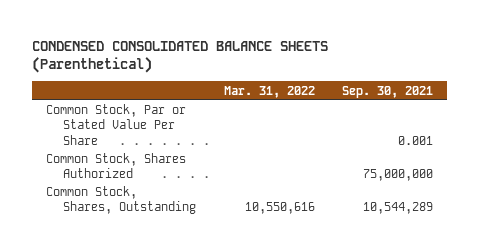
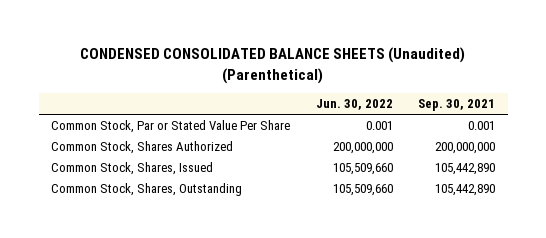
[31,40,328,74] CONDENSED CONSOLIDATED BALANCE SHEETS (Parenthetical) -> [80,47,466,84] CONDENSED CONSOLIDATED BALANCE SHEETS (Unaudited) (Parenthetical)
[223,85,315,98] Mar. 31, 2022 -> none
none -> [315,99,393,111] Jun. 30, 2022
[363,169,434,182] 75,000,000 -> [435,142,496,155] 200,000,000
none -> [51,162,214,176] Common Stock, Shares, Issued
[363,202,434,215] 10,544,289 -> [435,184,496,197] 105,442,890

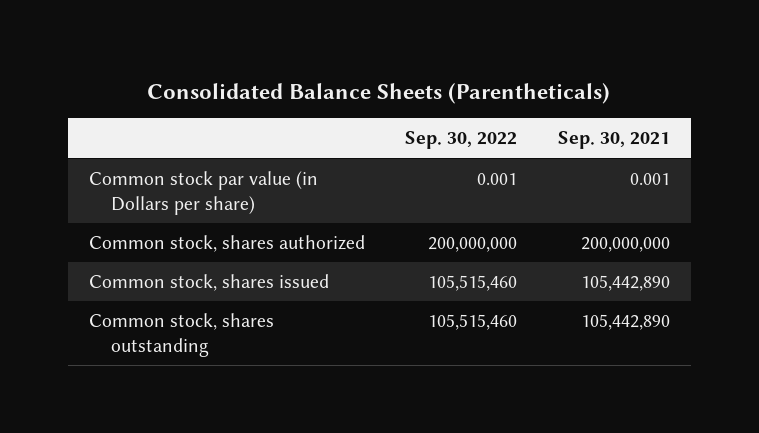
[80,47,466,84] CONDENSED CONSOLIDATED BALANCE SHEETS (Unaudited) (Parenthetical) -> [147,82,611,104] Consolidated Balance Sheets (Parentheticals)
[315,99,393,111] Jun. 30, 2022 -> none
none -> [405,131,518,150] Sep. 30, 2022
[51,120,291,134] Common Stock, Par or Stated Value Per Share -> [88,171,318,216] Common stock par value (in Dollars per share)
[51,141,234,155] Common Stock, Shares Authorized -> [88,235,365,253] Common stock, shares authorized
[51,162,214,176] Common Stock, Shares, Issued -> [88,274,329,292] Common stock, shares issued
[51,183,243,197] Common Stock, Shares, Outstanding -> [88,313,274,358] Common stock, shares outstanding

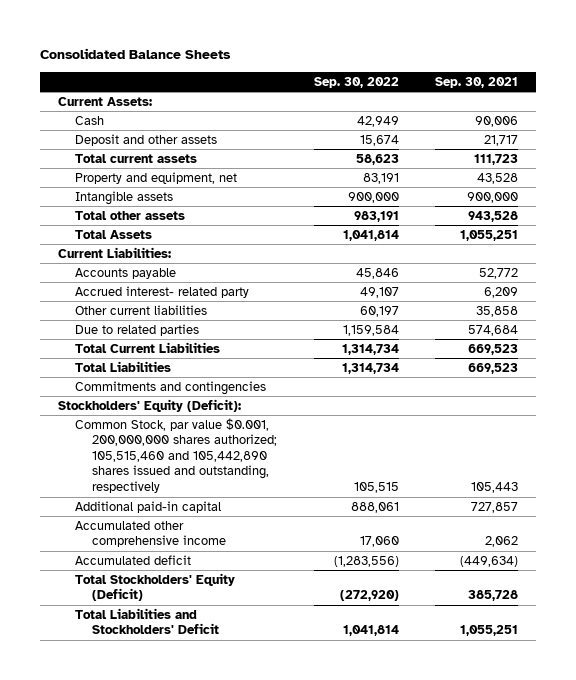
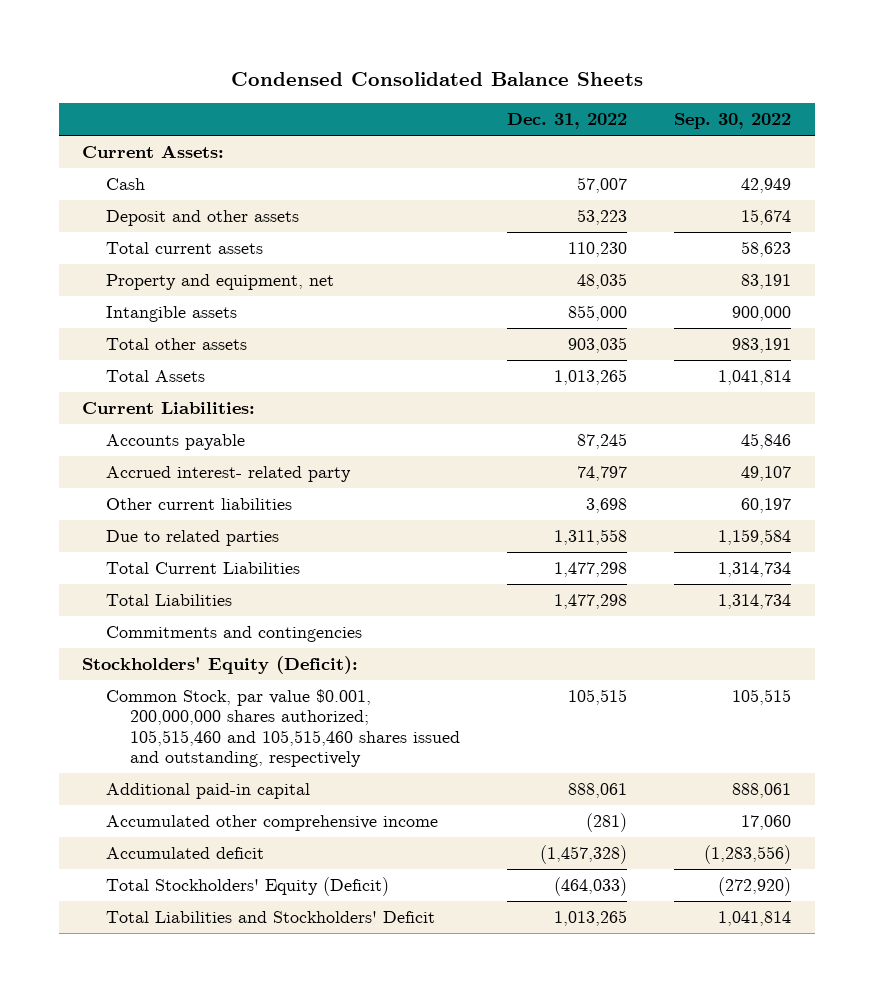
[40,48,232,60] Consolidated Balance Sheets -> [230,71,643,86] Condensed Consolidated Balance Sheets
[434,76,518,88] Sep. 30, 2021 -> none
none -> [507,113,628,130] Dec. 31, 2022
[75,417,278,493] Common Stock, par value $0.001, 200,000,000 shares authorized; 105,515,460 and 105,442,890 shares issued and outstanding, respectively -> [106,688,460,768] Common Stock, par value $0.001, 200,000,000 shares authorized; 105,515,460 and 105,515,460 shares issued and outstanding, respectively

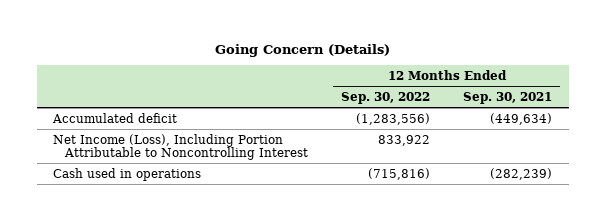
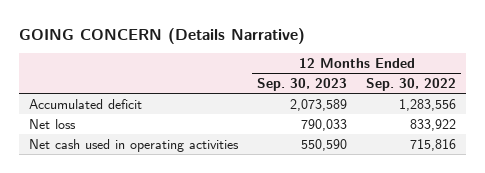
[214,44,390,58] Going Concern (Details) -> [19,28,306,45] GOING CONCERN (Details Narrative)
[463,91,553,104] Sep. 30, 2021 -> none
none -> [257,77,348,91] Sep. 30, 2023
[355,112,430,125] (1,283,556) -> [399,98,457,111] 1,283,556
[53,133,308,160] Net Income (Loss), Including Portion Attributable to Noncontrolling Interest -> [29,118,77,129] Net loss
[53,167,202,181] Cash used in operations -> [29,138,240,152] Net cash used in operating activities
[367,167,430,180] (715,816) -> [410,138,457,151] 715,816

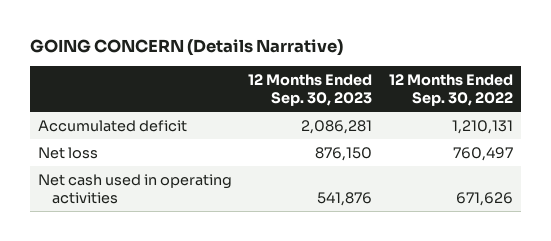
[290,98,348,111] 2,073,589 -> [301,119,373,134] 2,086,281
[399,98,457,111] 1,283,556 -> [451,119,513,134] 1,210,131
[301,118,348,131] 790,033 -> [315,146,373,161] 876,150
[410,118,457,131] 833,922 -> [452,146,513,161] 760,497
[301,138,348,151] 550,590 -> [317,191,373,206] 541,876
[410,138,457,151] 715,816 -> [455,191,513,206] 671,626

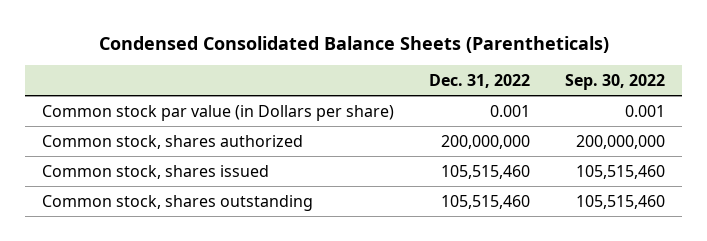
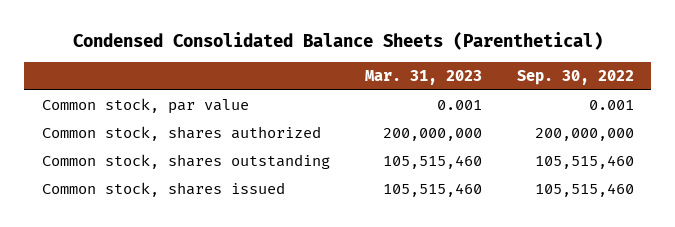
[98,35,609,53] Condensed Consolidated Balance Sheets (Parentheticals) -> [72,32,603,51] Condensed Consolidated Balance Sheets (Parenthetical)
[429,74,531,89] Dec. 31, 2022 -> none
none -> [364,70,482,86] Mar. 31, 2023
[42,104,395,121] Common stock par value (in Dollars per share) -> [41,98,249,115] Common stock, par value
[42,164,270,179] Common stock, shares issued -> [41,182,285,198] Common stock, shares issued

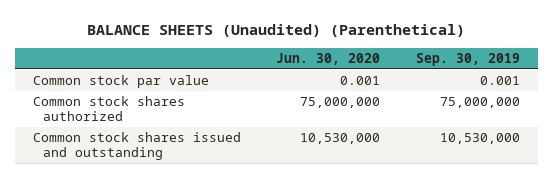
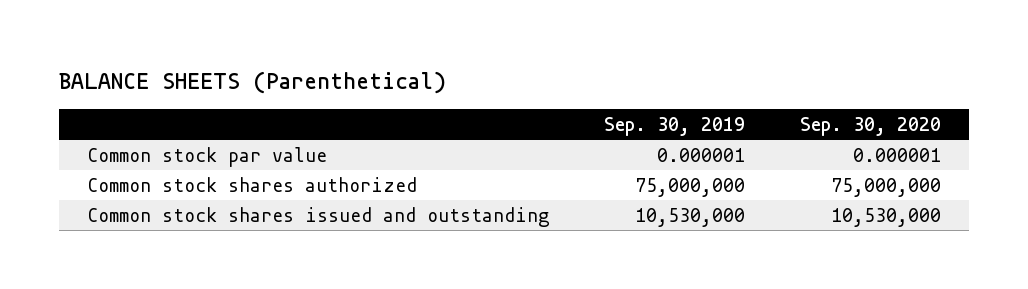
[87,24,466,38] BALANCE SHEETS (Unaudited) (Parenthetical) -> [59,71,447,95] BALANCE SHEETS (Parenthetical)
[276,53,381,66] Jun. 30, 2020 -> none
none -> [800,116,942,136] Sep. 30, 2020
[480,76,521,86] 0.001 -> [657,147,746,162] 0.000001

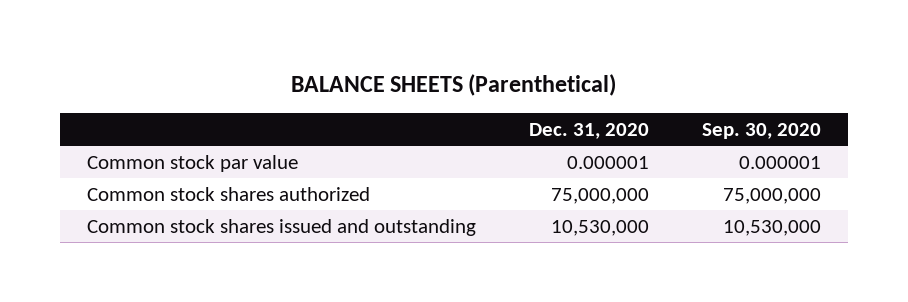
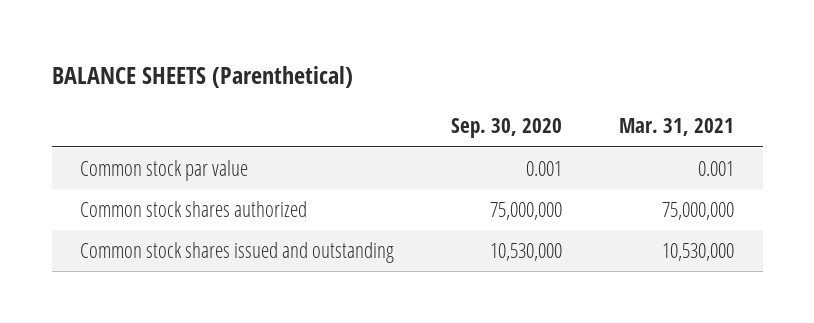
[528,123,649,140] Dec. 31, 2020 -> none
none -> [619,118,735,137] Mar. 31, 2021
[739,155,822,169] 0.000001 -> [526,161,563,177] 0.001

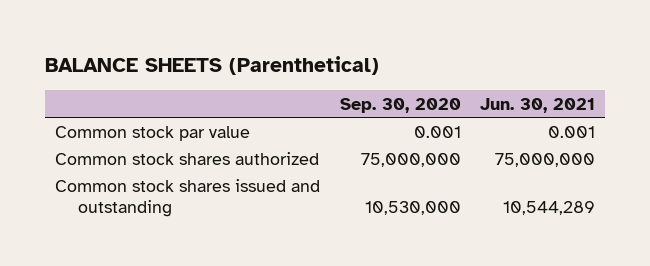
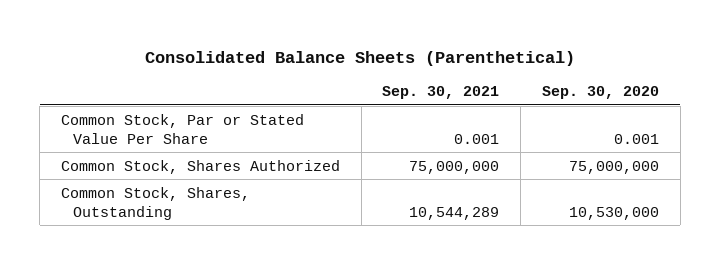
[44,56,379,76] BALANCE SHEETS (Parenthetical) -> [144,50,575,66] Consolidated Balance Sheets (Parenthetical)
[480,97,596,113] Jun. 30, 2021 -> none
none -> [382,86,500,100] Sep. 30, 2021
[54,125,250,141] Common stock par value -> [60,113,304,144] Common Stock, Par or Stated Value Per Share
[54,151,319,165] Common stock shares authorized -> [60,159,340,174] Common Stock, Shares Authorized
[54,178,320,218] Common stock shares issued and outstanding -> [60,186,250,220] Common Stock, Shares, Outstanding

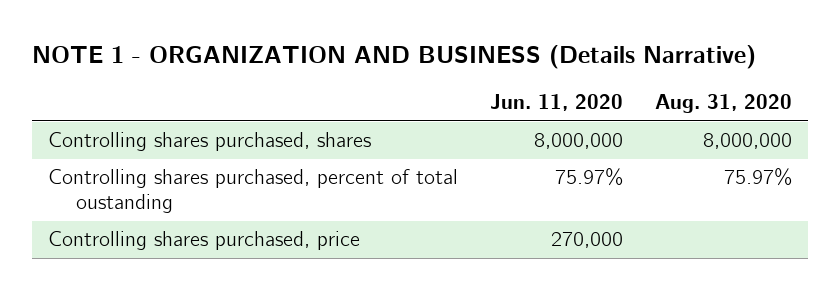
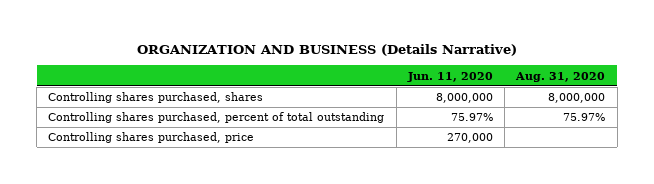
[31,45,756,70] NOTE 1 - ORGANIZATION AND BUSINESS (Details Narrative) -> [136,44,517,57] ORGANIZATION AND BUSINESS (Details Narrative)
[47,169,458,214] Controlling shares purchased, percent of total oustanding -> [48,112,385,124] Controlling shares purchased, percent of total outstanding

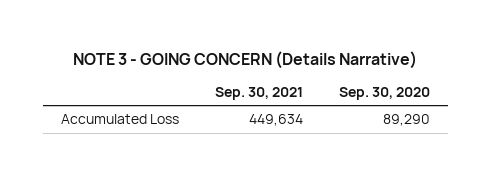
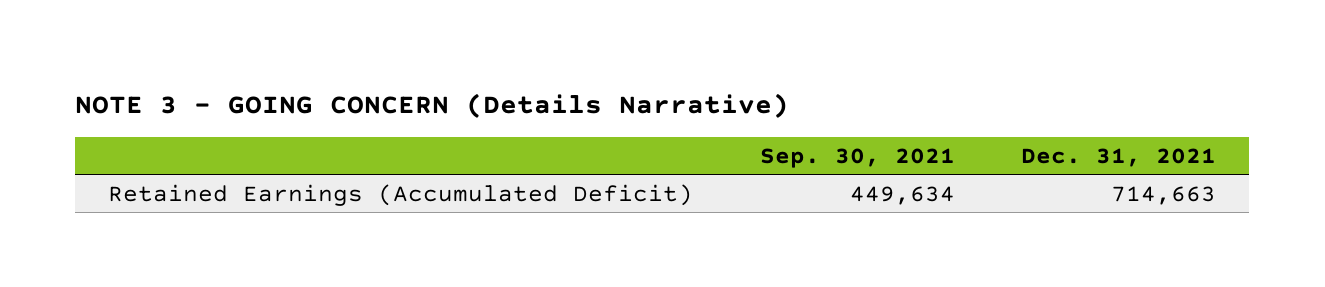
[338,87,430,101] Sep. 30, 2020 -> none
none -> [1021,147,1217,167] Dec. 31, 2021
[60,114,179,125] Accumulated Loss -> [108,183,694,206] Retained Earnings (Accumulated Deficit)

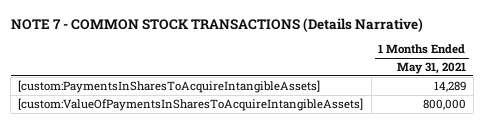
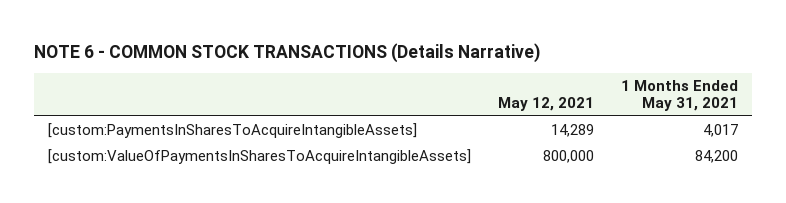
[10,17,423,32] NOTE 7 - COMMON STOCK TRANSACTIONS (Details Narrative) -> [34,42,541,63] NOTE 6 - COMMON STOCK TRANSACTIONS (Details Narrative)
none -> [498,97,595,112] May 12, 2021
[433,81,466,93] 14,289 -> [703,124,739,138] 4,017
[422,99,466,111] 800,000 -> [695,150,739,164] 84,200

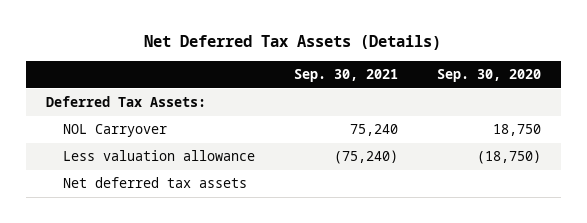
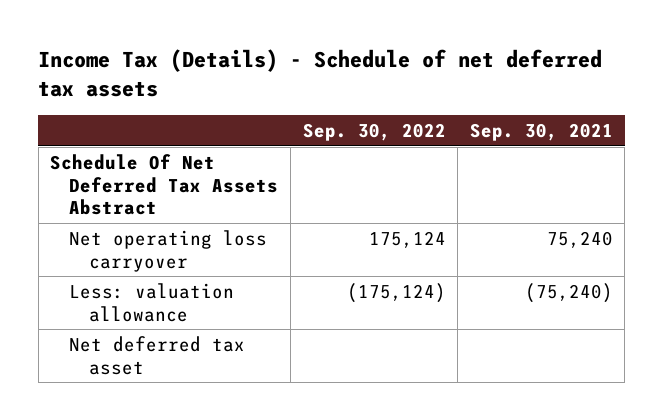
[144,35,442,51] Net Deferred Tax Assets (Details) -> [38,49,603,98] Income Tax (Details) - Schedule of net deferred tax assets
[437,69,542,83] Sep. 30, 2020 -> none
none -> [302,122,446,141] Sep. 30, 2022
[45,96,206,108] Deferred Tax Assets: -> none
none -> [50,153,279,216] Schedule Of Net Deferred Tax Assets Abstract
[62,124,167,138] NOL Carryover -> [69,229,268,272] Net operating loss carryover
[62,150,255,162] Less valuation allowance -> [69,282,235,322] Less: valuation allowance
[62,177,247,189] Net deferred tax assets -> [69,335,246,375] Net deferred tax asset

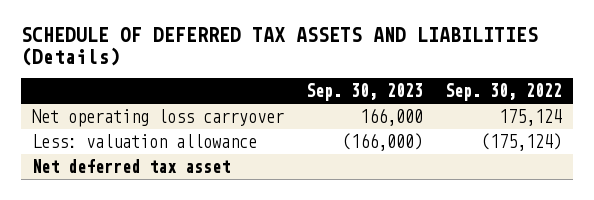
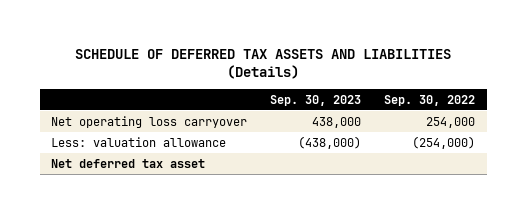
[359,108,423,127] 166,000 -> [312,116,362,128] 438,000
[498,109,562,127] 175,124 -> [426,116,476,128] 254,000
[341,133,423,152] (166,000) -> [298,135,362,149] (438,000)
[480,133,562,152] (175,124) -> [412,135,476,149] (254,000)

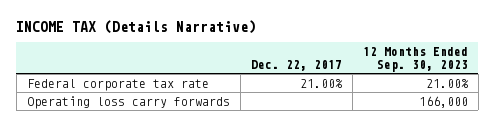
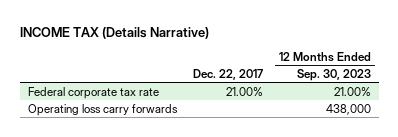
[418,95,468,108] 166,000 -> [325,103,371,115] 438,000

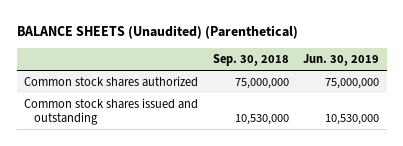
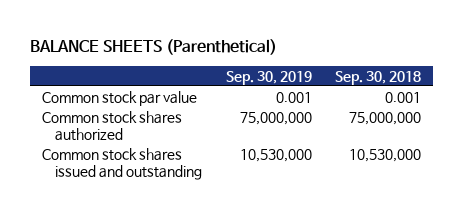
[16,24,298,39] BALANCE SHEETS (Unaudited) (Parenthetical) -> [29,38,277,55] BALANCE SHEETS (Parenthetical)
[303,54,380,67] Jun. 30, 2019 -> none
none -> [225,70,312,85] Sep. 30, 2019
none -> [41,91,197,107] Common stock par value

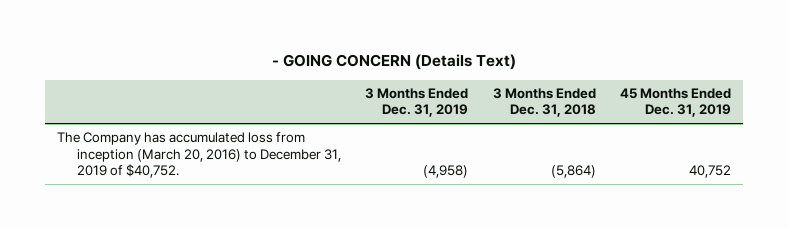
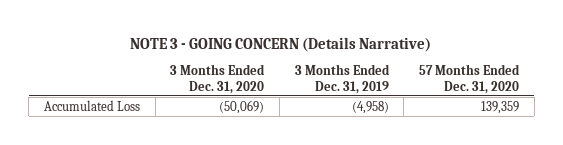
[272,54,517,71] - GOING CONCERN (Details Text) -> [130,36,432,52] NOTE 3 - GOING CONCERN (Details Narrative)
[492,87,596,118] 3 Months Ended Dec. 31, 2018 -> none
[619,87,731,118] 45 Months Ended Dec. 31, 2019 -> none
none -> [170,64,266,94] 3 Months Ended Dec. 31, 2020
none -> [418,64,520,94] 57 Months Ended Dec. 31, 2020
[57,132,342,179] The Company has accumulated loss from inception (March 20, 2016) to December 31, 2019 of $40,752. -> [43,99,140,111] Accumulated Loss

